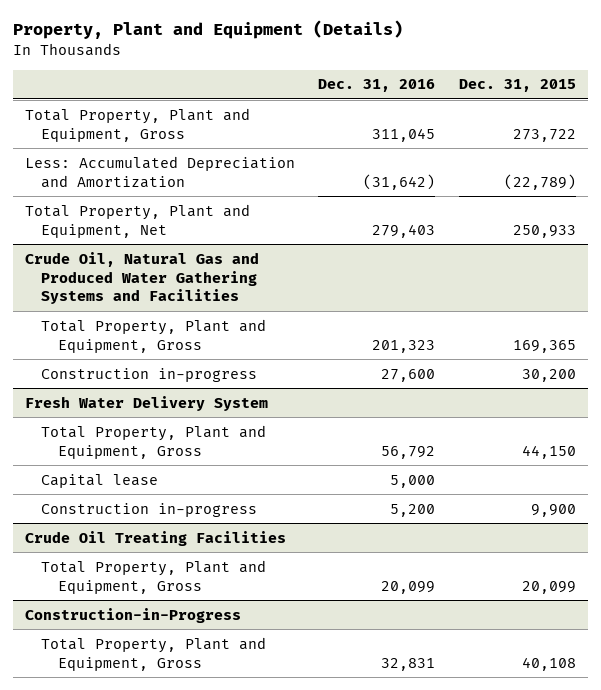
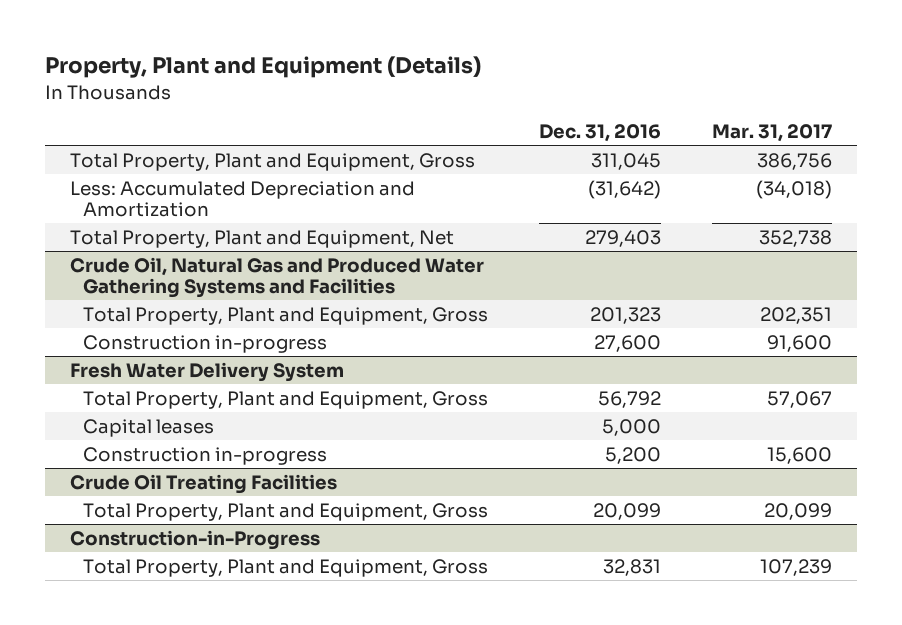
[459,79,577,93] Dec. 31, 2015 -> none
none -> [711,123,832,142] Mar. 31, 2017
[41,473,159,488] Capital lease -> [83,418,215,437] Capital leases

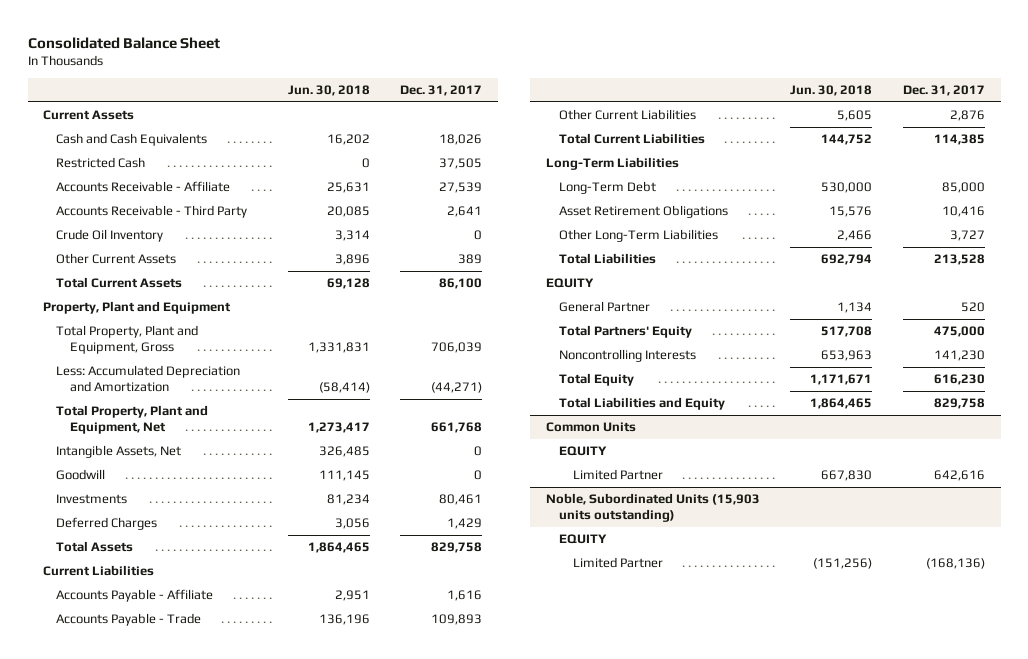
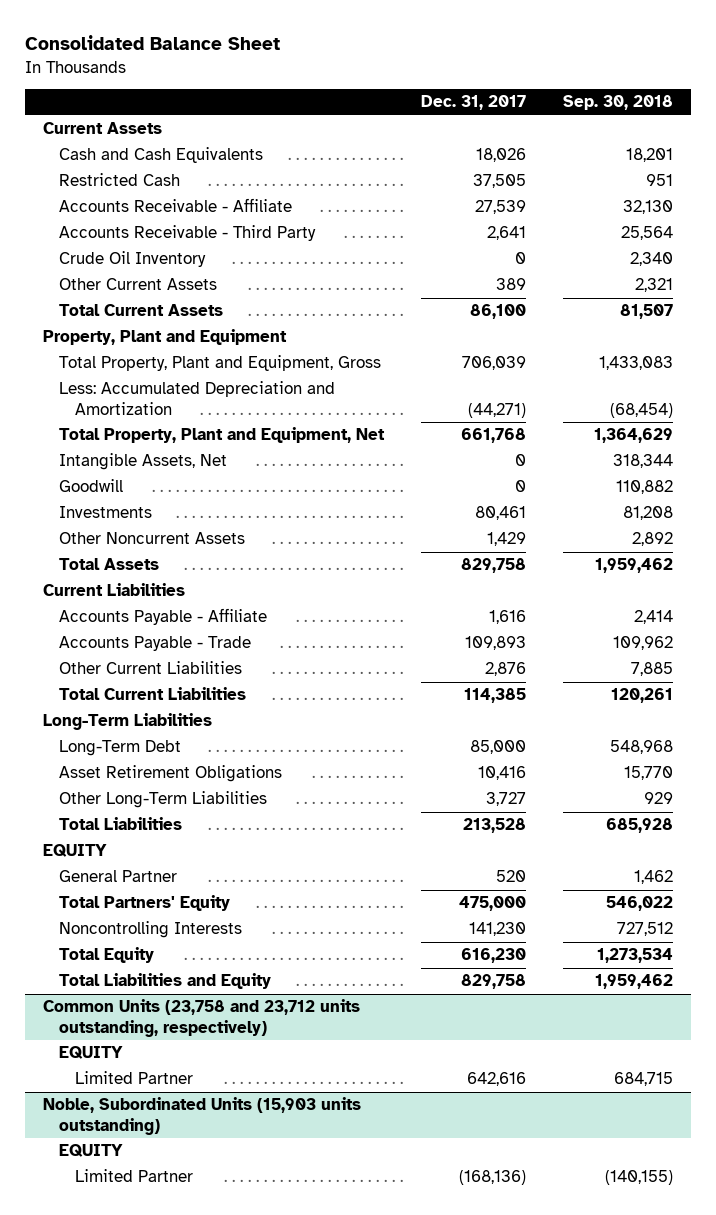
[287,85,370,97] Jun. 30, 2018 -> none
none -> [562,95,673,111] Sep. 30, 2018
[56,517,158,531] Deferred Charges -> [59,532,246,545] Other Noncurrent Assets
[545,422,636,433] Common Units -> [43,999,361,1037] Common Units (23,758 and 23,712 units outstanding, respectively)

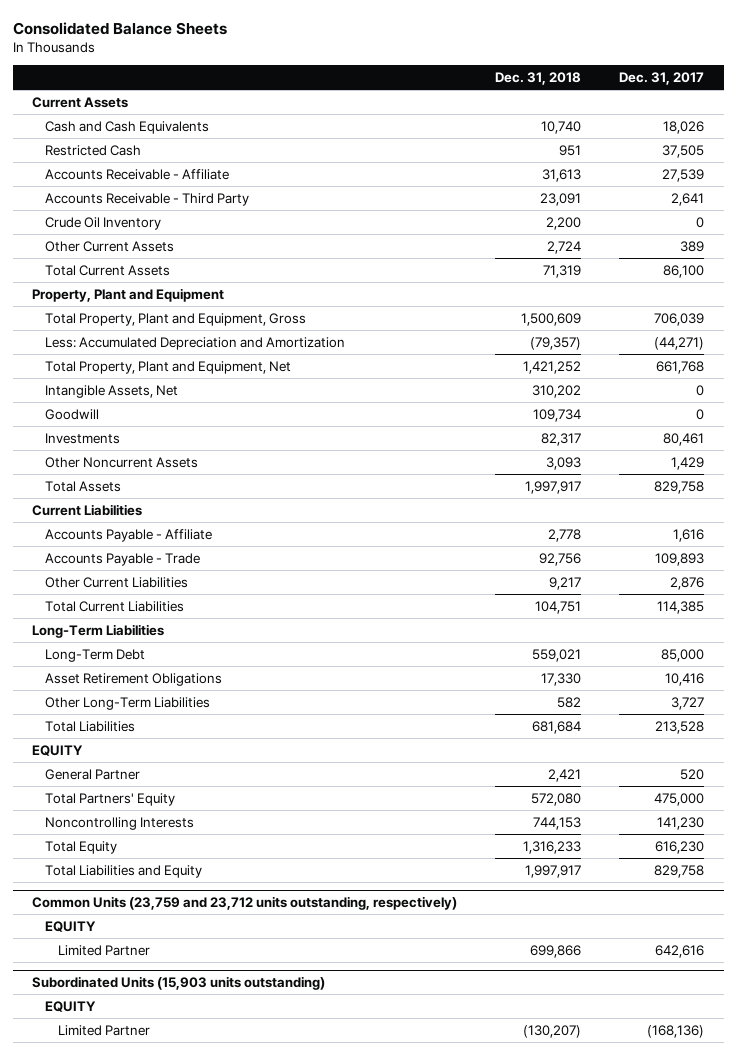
[24,35,280,51] Consolidated Balance Sheet -> [12,21,227,35] Consolidated Balance Sheets
[562,95,673,111] Sep. 30, 2018 -> none
none -> [495,71,582,85] Dec. 31, 2018
[43,999,361,1037] Common Units (23,758 and 23,712 units outstanding, respectively) -> [31,896,457,911] Common Units (23,759 and 23,712 units outstanding, respectively)
[43,1097,362,1135] Noble, Subordinated Units (15,903 units outstanding) -> [31,976,325,991] Subordinated Units (15,903 units outstanding)

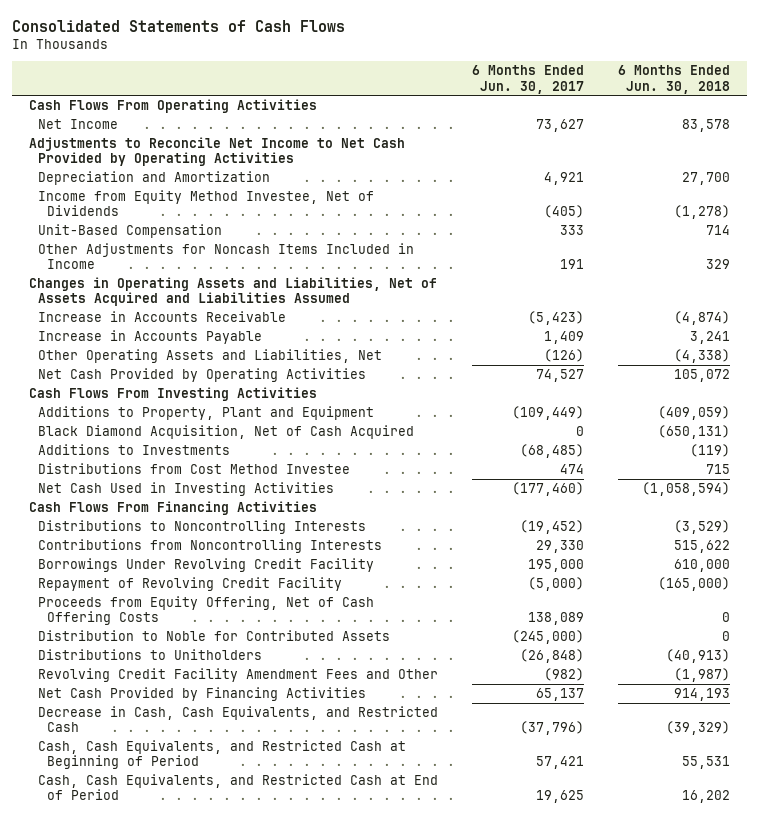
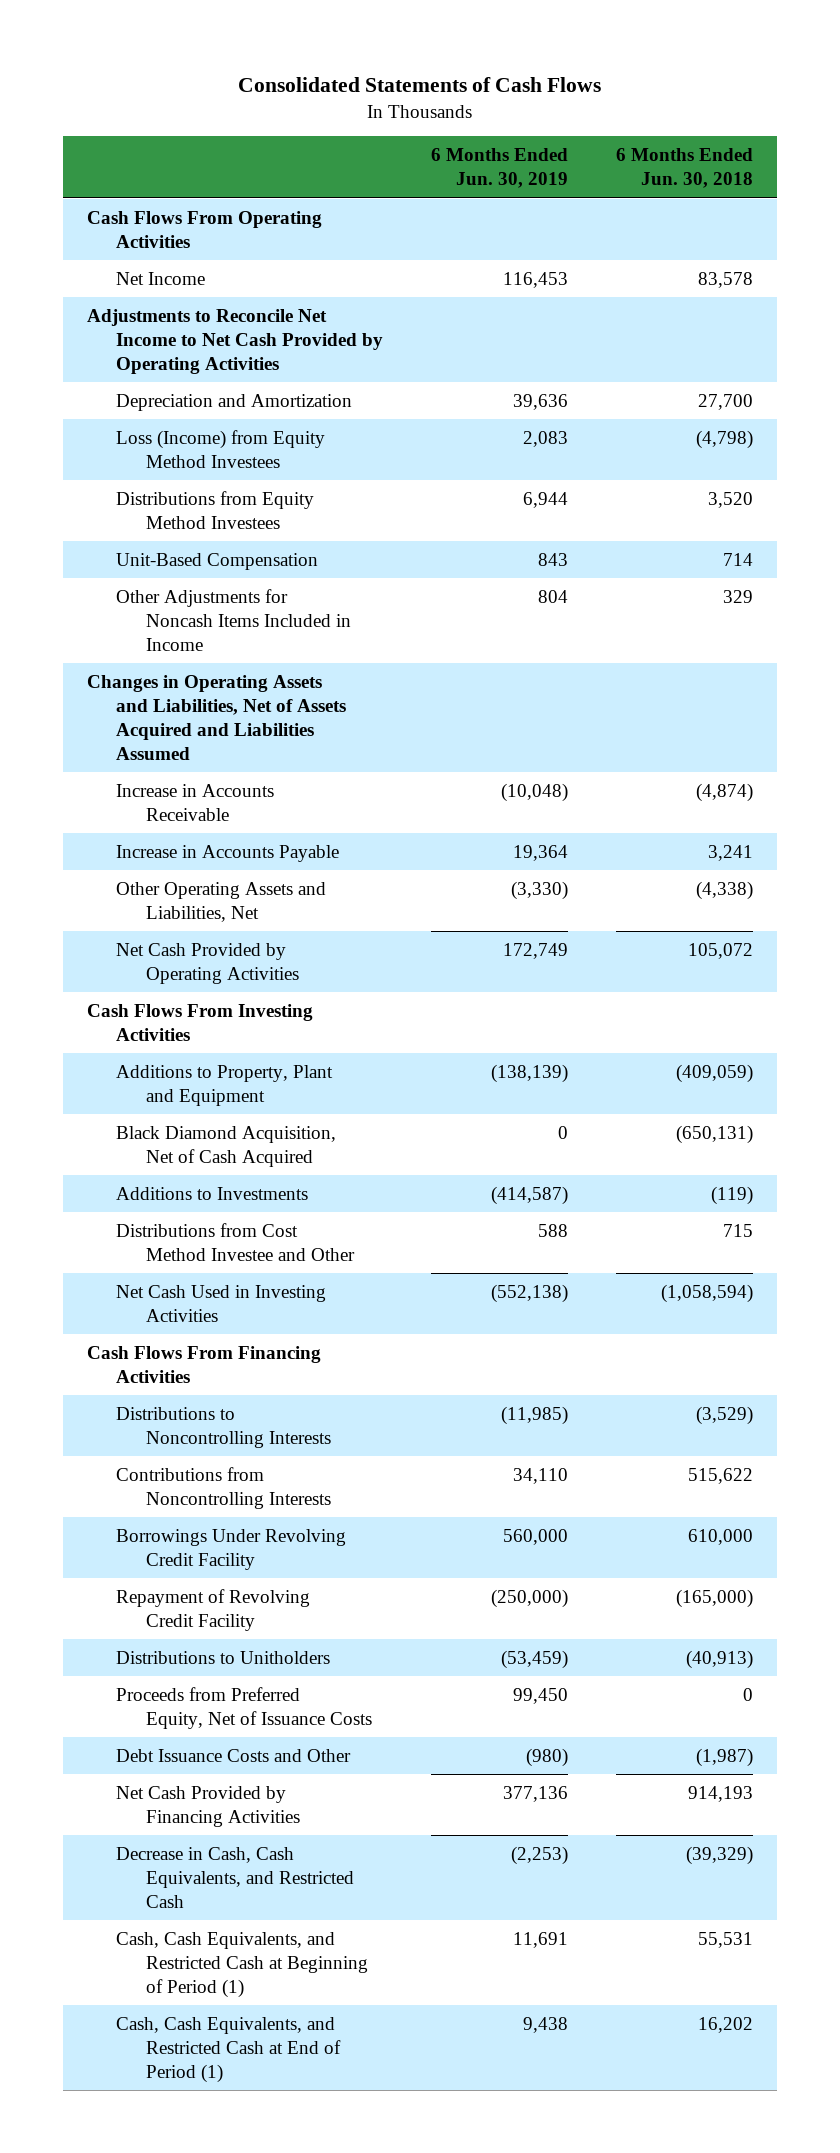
[471,65,584,94] 6 Months Ended Jun. 30, 2017 -> none
none -> [431,148,569,189] 6 Months Ended Jun. 30, 2019
[38,189,375,217] Income from Equity Method Investee, Net of Dividends -> [116,429,326,468] Loss (Income) from Equity Method Investees
[673,205,730,220] (1,278) -> [696,429,754,449] (4,798)
none -> [116,490,315,529] Distributions from Equity Method Investees
[38,462,351,474] Distributions from Cost Method Investee -> [116,1222,355,1261] Distributions from Cost Method Investee and Other
[38,595,375,626] Proceeds from Equity Offering, Net of Cash Offering Costs -> none
[38,629,391,641] Distribution to Noble for Contributed Assets -> none
none -> [116,1686,372,1729] Proceeds from Preferred Equity, Net of Issuance Costs
[38,667,439,682] Revolving Credit Facility Amendment Fees and Other -> [116,1748,352,1762] Debt Issuance Costs and Other
[38,739,407,770] Cash, Cash Equivalents, and Restricted Cash at Beginning of Period -> [116,1931,368,1998] Cash, Cash Equivalents, and Restricted Cash at Beginning of Period (1)
[38,773,439,801] Cash, Cash Equivalents, and Restricted Cash at End of Period -> [116,2016,341,2083] Cash, Cash Equivalents, and Restricted Cash at End of Period (1)

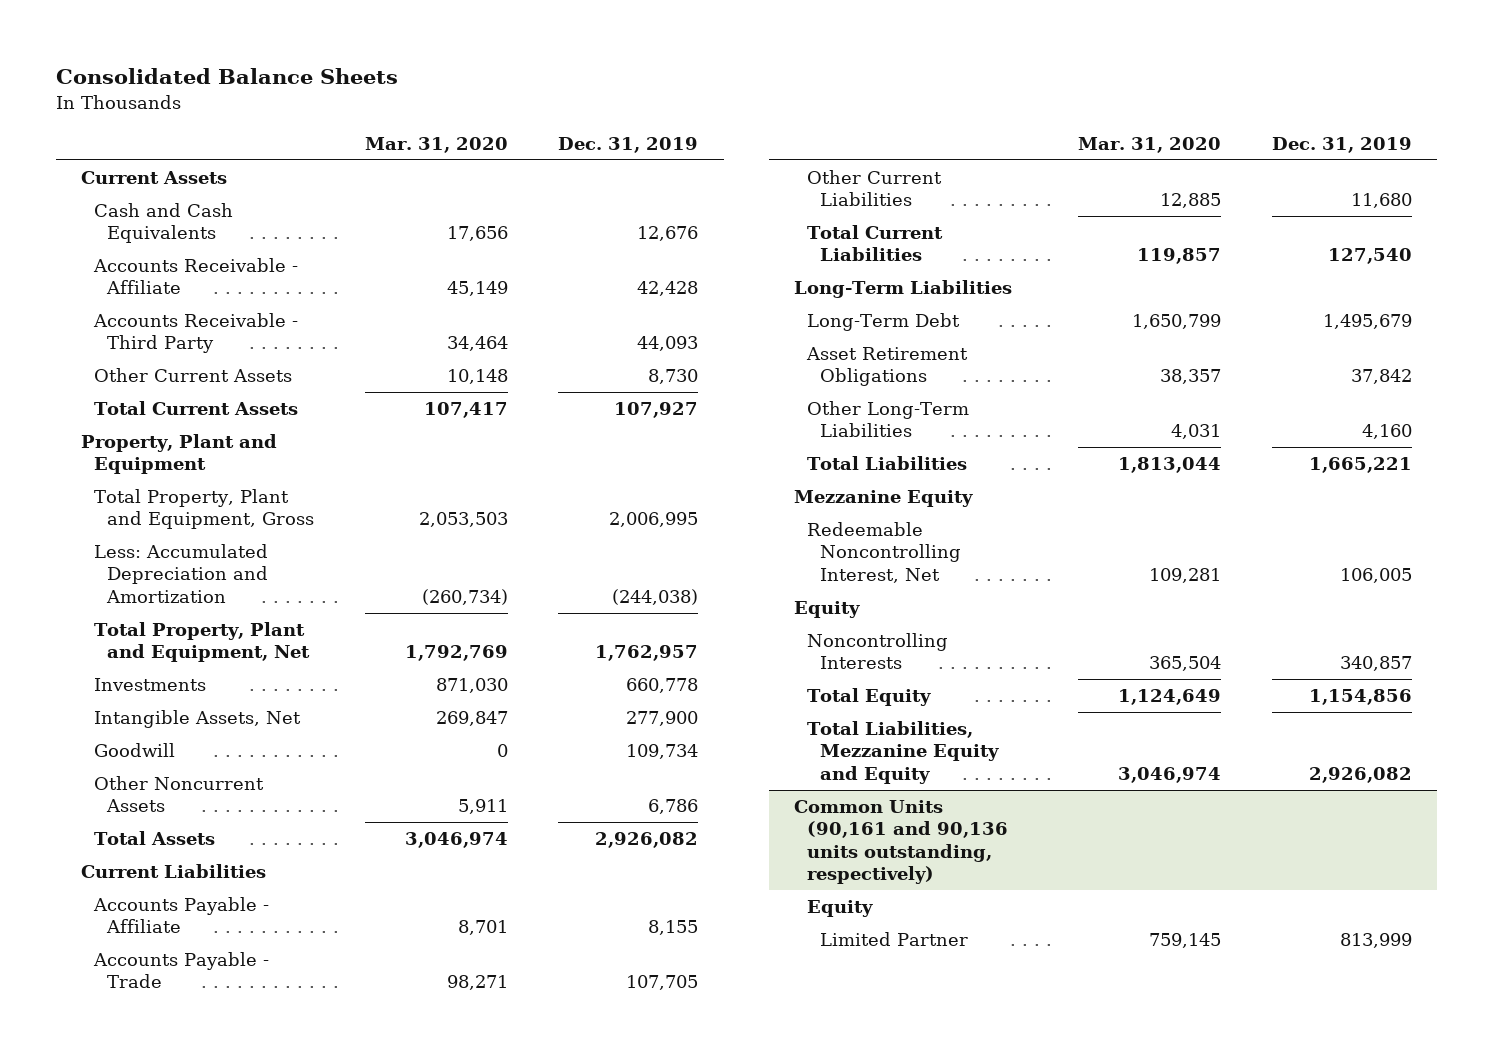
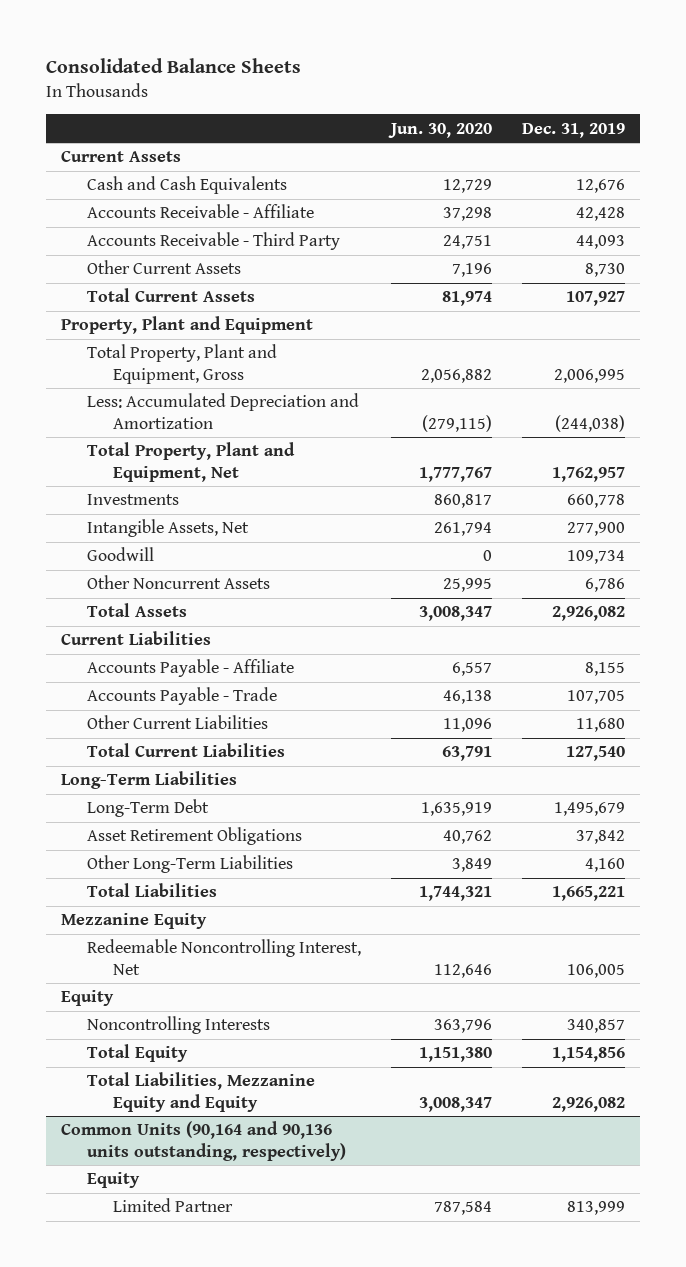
[364,136,508,153] Mar. 31, 2020 -> none
none -> [388,122,493,138] Jun. 30, 2020
[794,800,1009,885] Common Units (90,161 and 90,136 units outstanding, respectively) -> [61,1121,347,1161] Common Units (90,164 and 90,136 units outstanding, respectively)

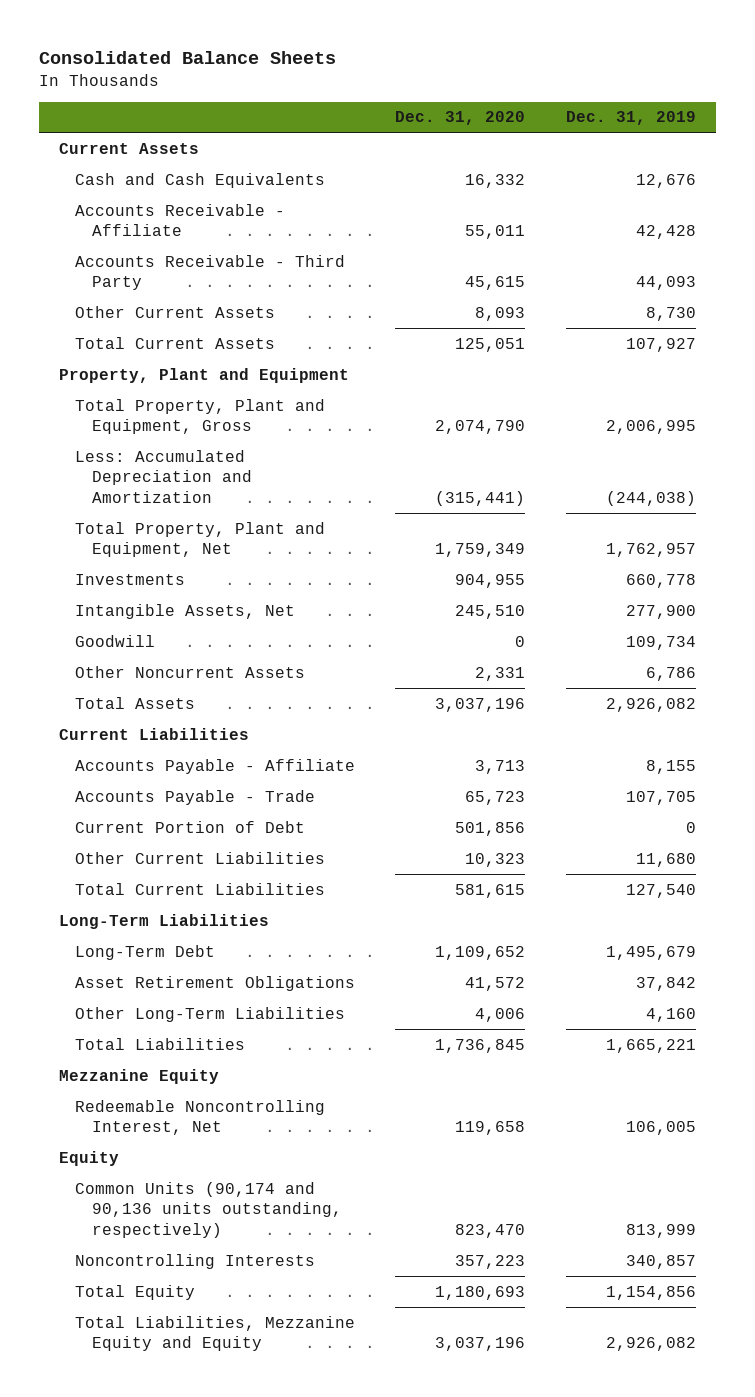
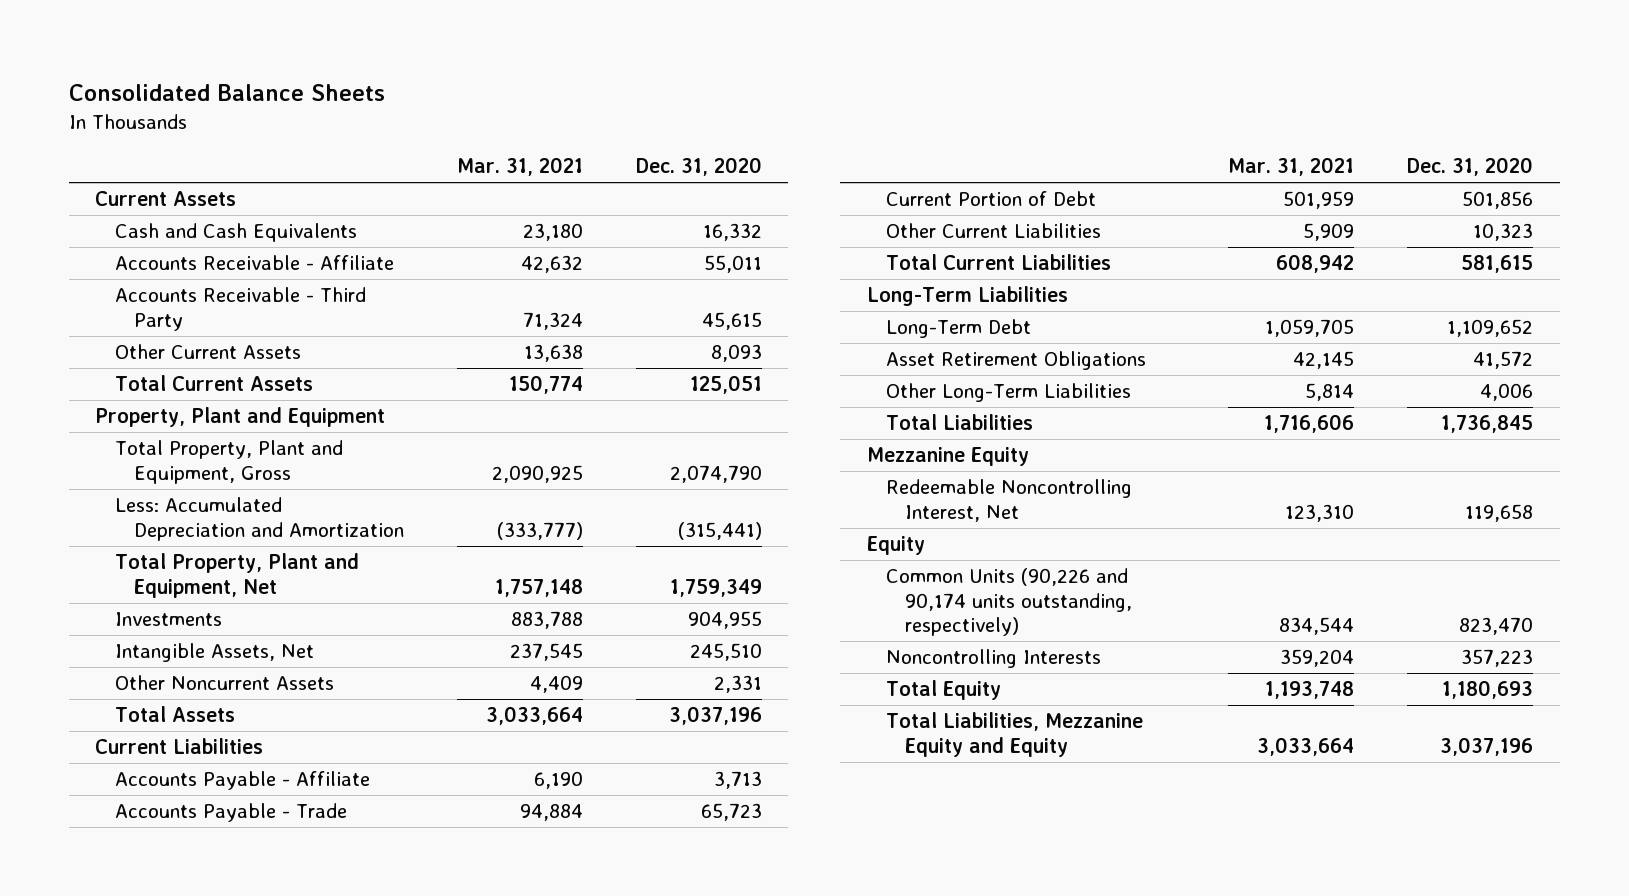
[565,111,696,126] Dec. 31, 2019 -> none
none -> [456,157,583,177] Mar. 31, 2021
[75,634,156,647] Goodwill -> none
[75,1181,342,1238] Common Units (90,174 and 90,136 units outstanding, respectively) -> [886,568,1133,637] Common Units (90,226 and 90,174 units outstanding, respectively)

